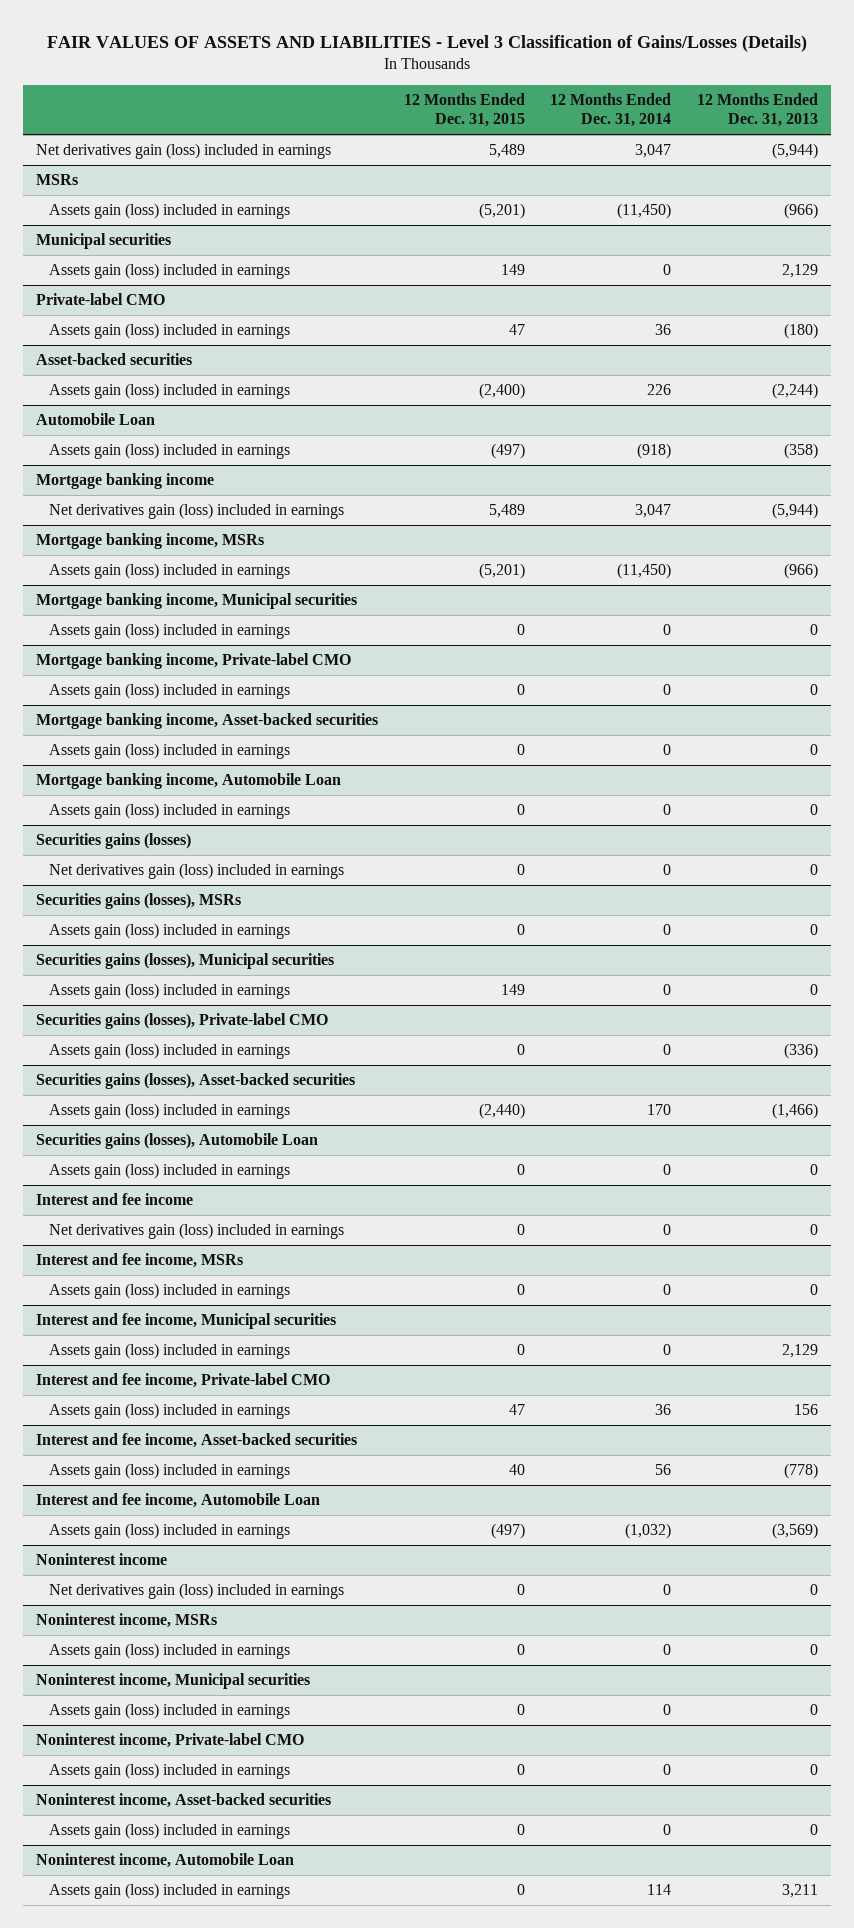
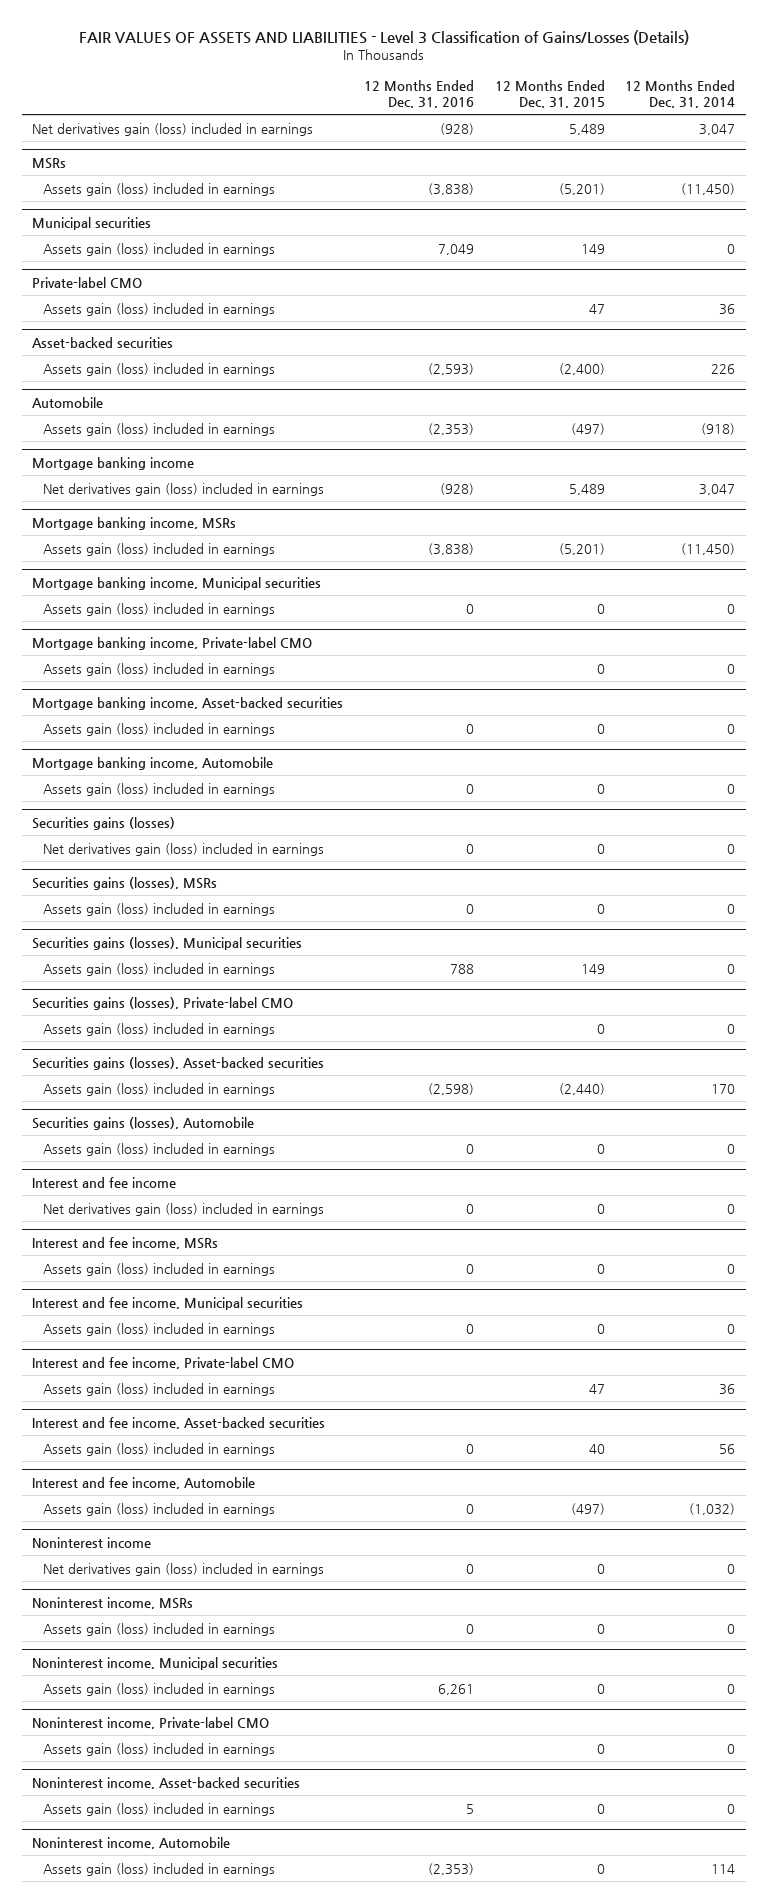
[696,93,818,128] 12 Months Ended Dec. 31, 2013 -> none
none -> [363,79,474,108] 12 Months Ended Dec. 31, 2016
[36,413,156,426] Automobile Loan -> [31,396,103,408] Automobile
[36,773,342,790] Mortgage banking income, Automobile Loan -> [31,756,273,770] Mortgage banking income, Automobile
[36,1133,319,1150] Securities gains (losses), Automobile Loan -> [31,1116,254,1130] Securities gains (losses), Automobile
[36,1493,321,1509] Interest and fee income, Automobile Loan -> [31,1476,255,1489] Interest and fee income, Automobile
[36,1853,295,1869] Noninterest income, Automobile Loan -> [31,1836,230,1849] Noninterest income, Automobile

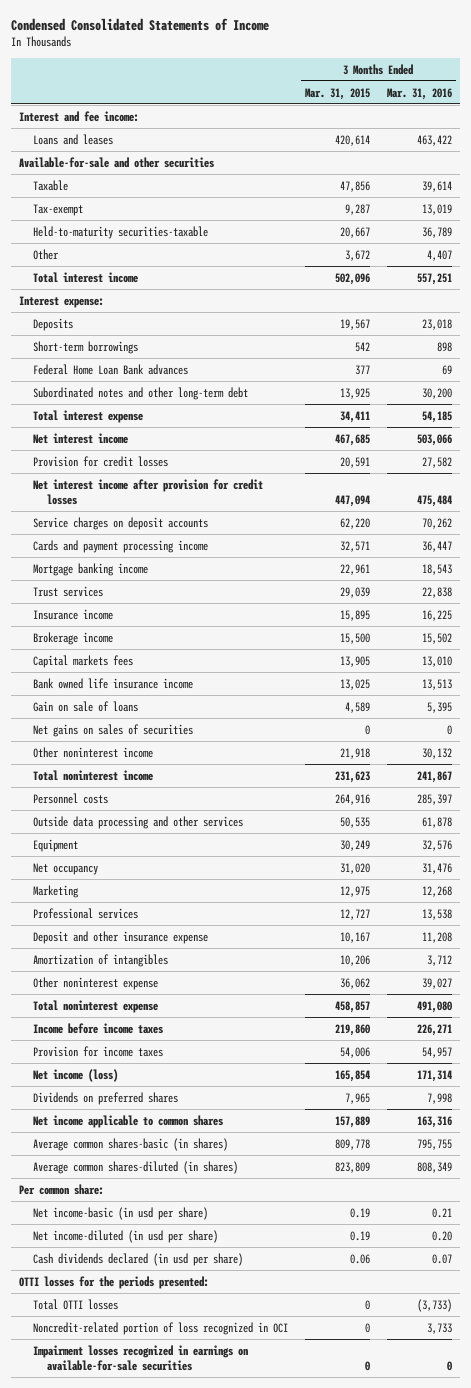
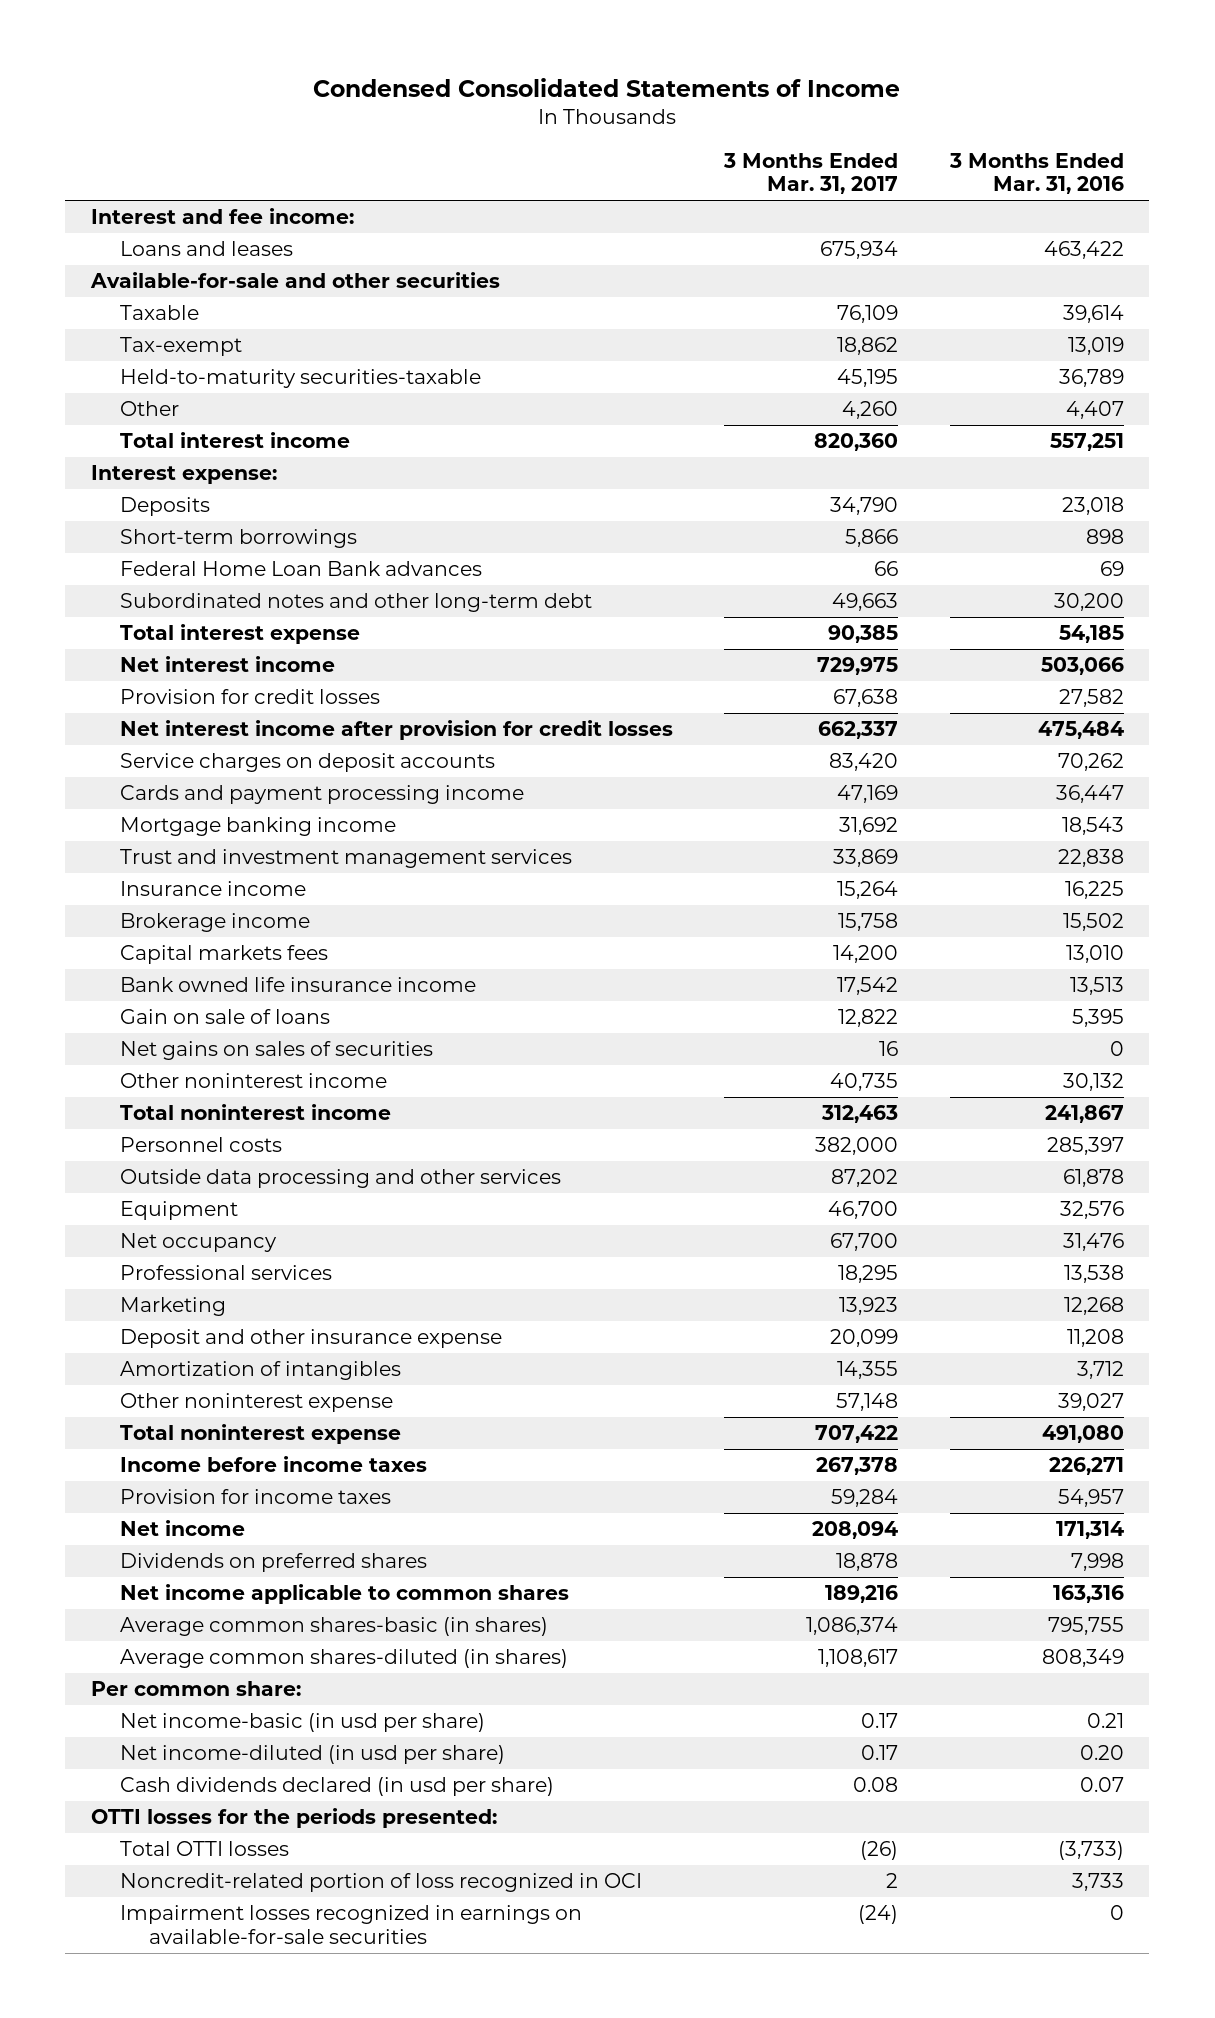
[304,87,370,100] Mar. 31, 2015 -> none
none -> [723,152,899,195] 3 Months Ended Mar. 31, 2017
[32,585,103,597] Trust services -> [120,849,573,869] Trust and investment management services
[32,884,79,898] Marketing -> [120,1297,227,1317] Marketing
[32,1068,118,1082] Net income (loss) -> [120,1520,246,1537] Net income

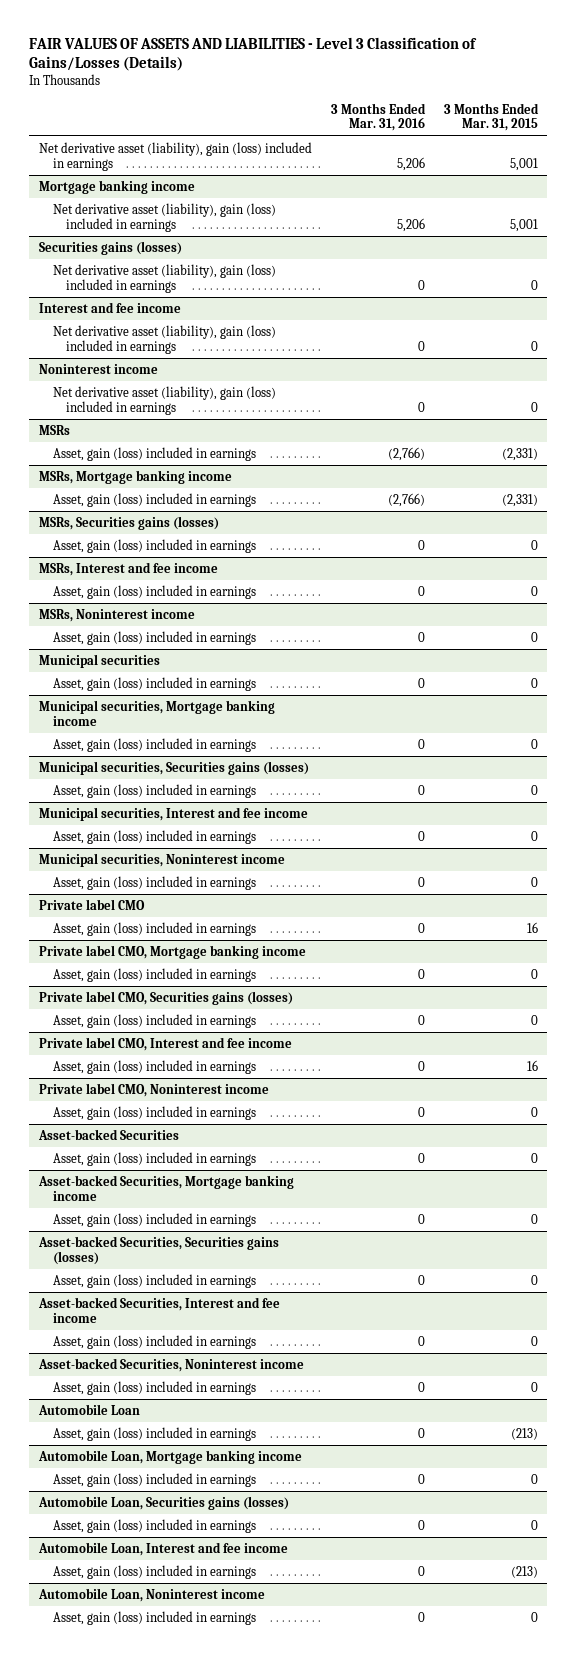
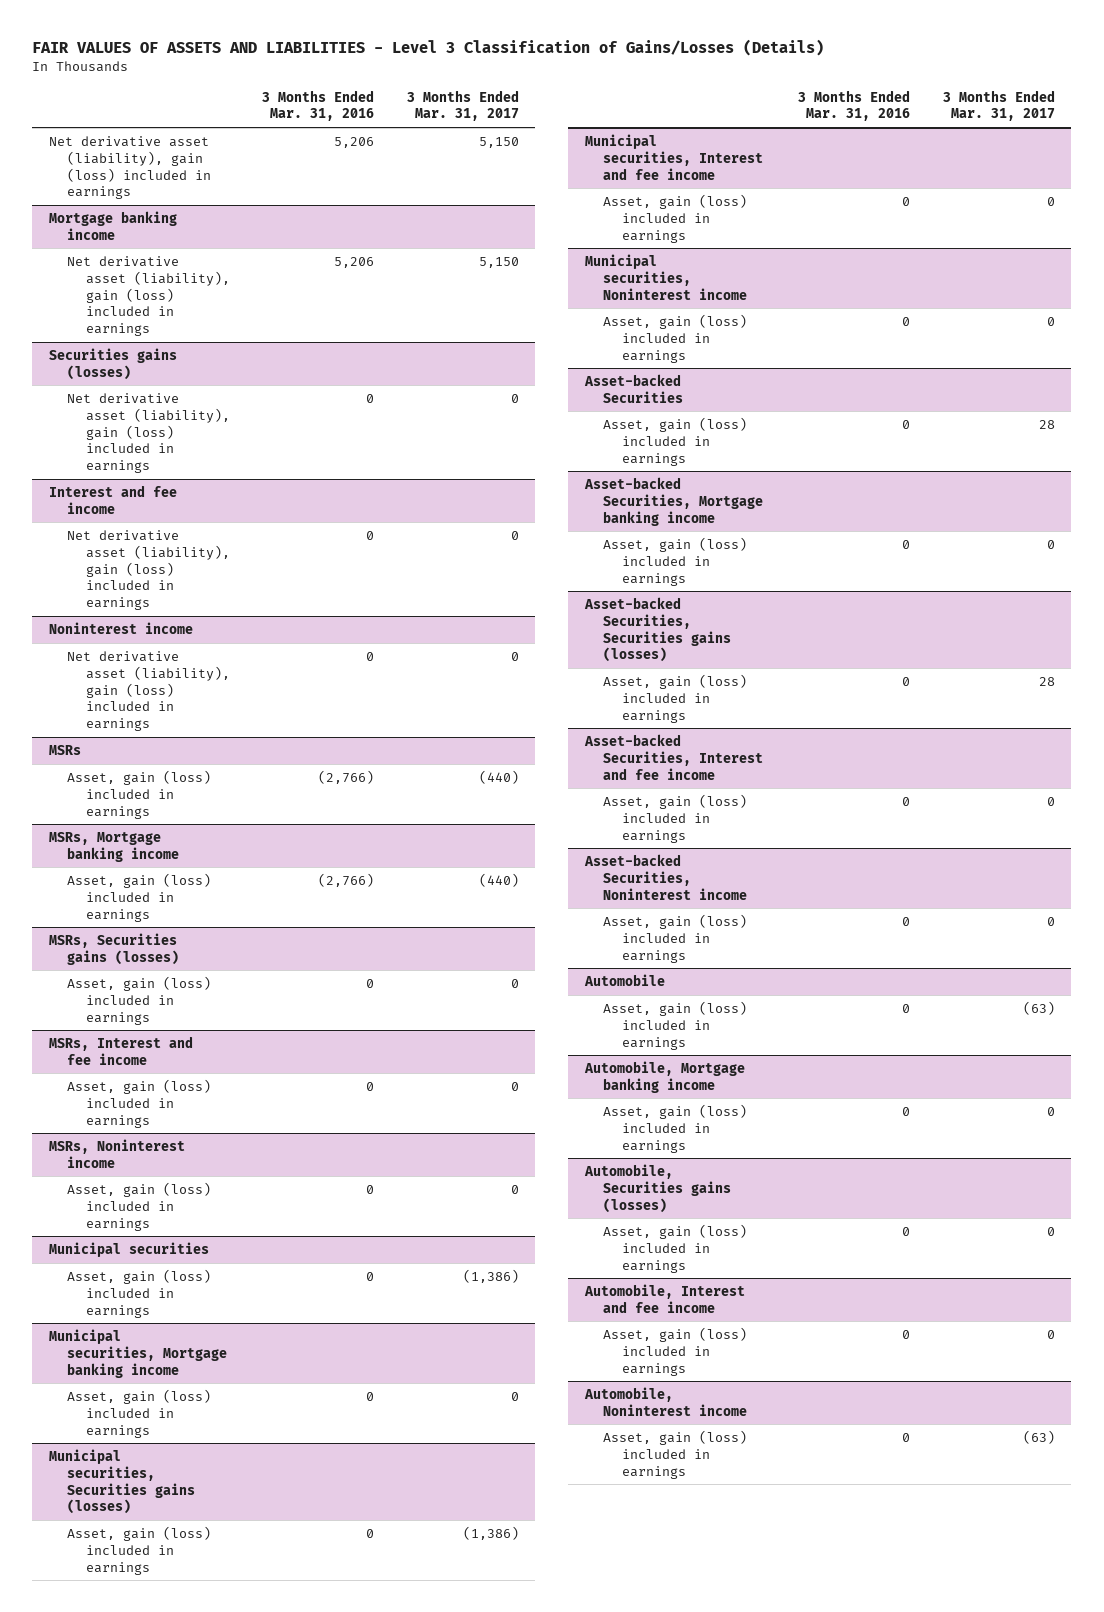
[443,102,539,132] 3 Months Ended Mar. 31, 2015 -> none
none -> [407,89,520,122] 3 Months Ended Mar. 31, 2017
[38,898,145,910] Private label CMO -> none
[52,921,256,936] Asset, gain (loss) included in earnings -> none
[38,944,306,959] Private label CMO, Mortgage banking income -> none
[52,967,256,982] Asset, gain (loss) included in earnings -> none
[38,990,293,1005] Private label CMO, Securities gains (losses) -> none
[52,1013,256,1028] Asset, gain (loss) included in earnings -> none
[38,1036,292,1051] Private label CMO, Interest and fee income -> none
[52,1059,256,1074] Asset, gain (loss) included in earnings -> none
[38,1082,269,1097] Private label CMO, Noninterest income -> none
[52,1105,256,1120] Asset, gain (loss) included in earnings -> none
[37,1403,140,1415] Automobile Loan -> [583,973,665,986] Automobile
[37,1449,302,1464] Automobile Loan, Mortgage banking income -> [583,1060,745,1093] Automobile, Mortgage banking income
[37,1495,289,1510] Automobile Loan, Securities gains (losses) -> [583,1163,732,1213] Automobile, Securities gains (losses)
[37,1541,288,1556] Automobile Loan, Interest and fee income -> [583,1283,745,1313] Automobile, Interest and fee income
[37,1587,265,1602] Automobile Loan, Noninterest income -> [583,1386,748,1416] Automobile, Noninterest income

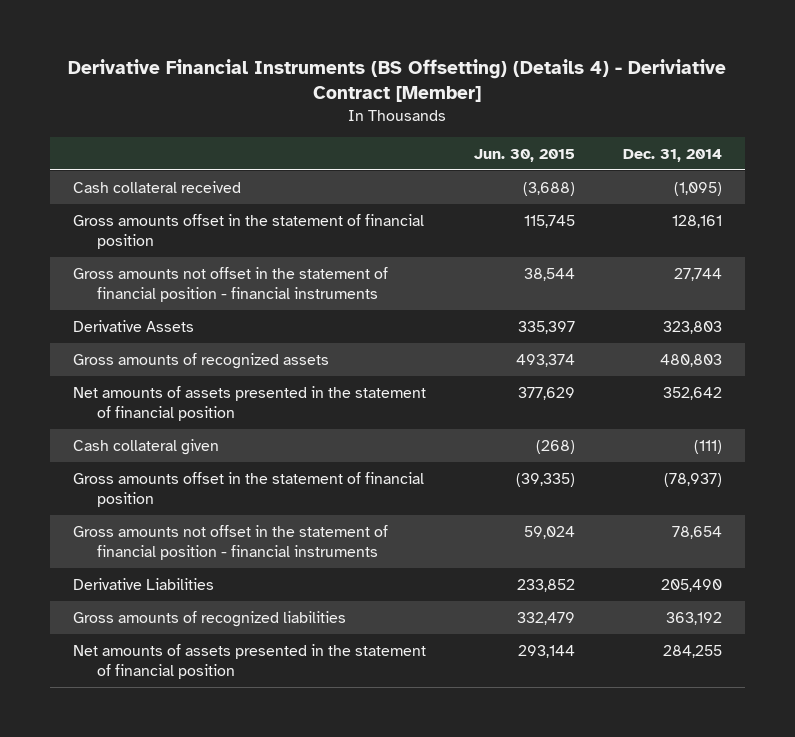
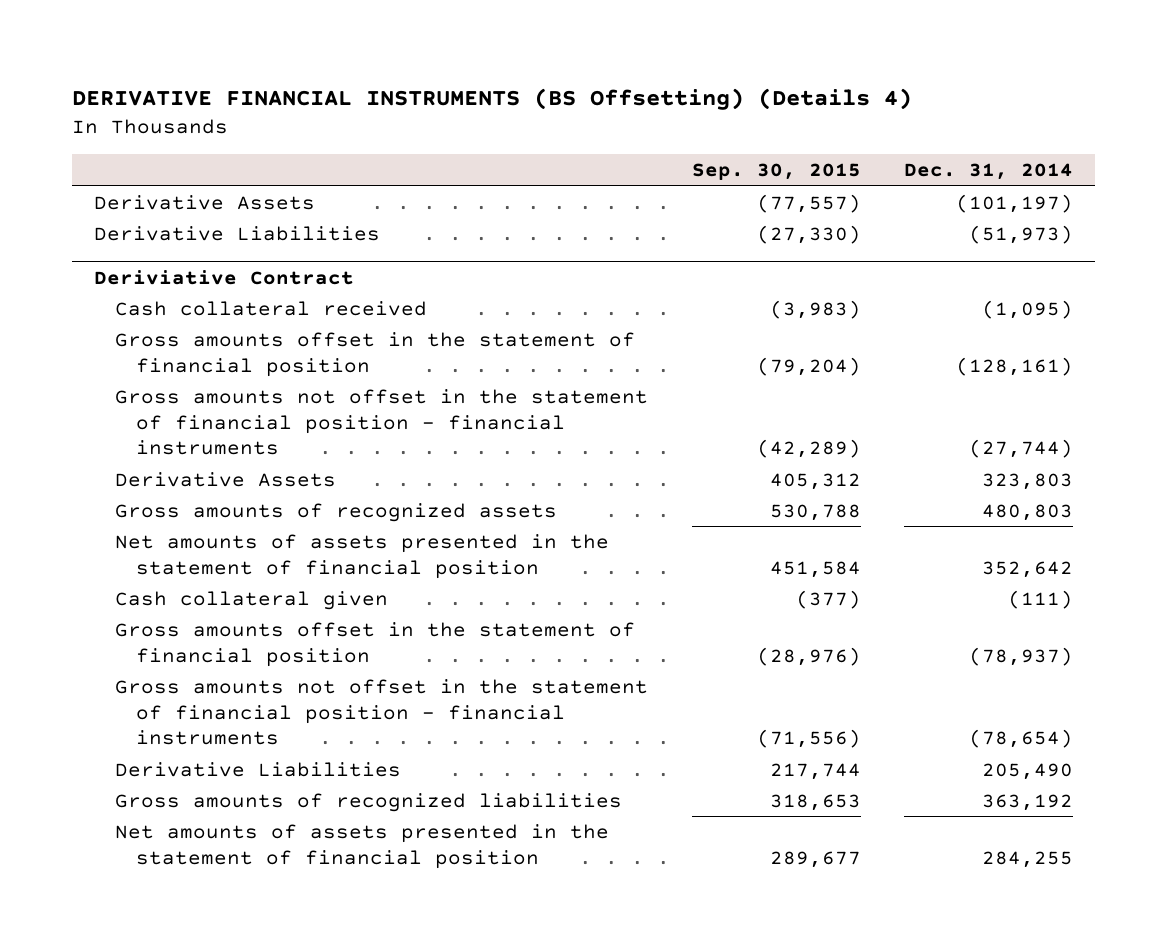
[68,59,727,103] Derivative Financial Instruments (BS Offsetting) (Details 4) - Deriviative Contract [Member] -> [72,87,913,110] DERIVATIVE FINANCIAL INSTRUMENTS (BS Offsetting) (Details 4)
[473,148,575,162] Jun. 30, 2015 -> none
none -> [691,163,861,181] Sep. 30, 2015
none -> [94,194,316,210] Derivative Assets
none -> [94,225,381,241] Derivative Liabilities
none -> [94,269,355,285] Deriviative Contract
[671,214,722,228] 128,161 -> [956,356,1074,376] (128,161)
[673,267,722,281] 27,744 -> [969,439,1074,459] (27,744)
[671,525,722,539] 78,654 -> [969,729,1074,749] (78,654)

